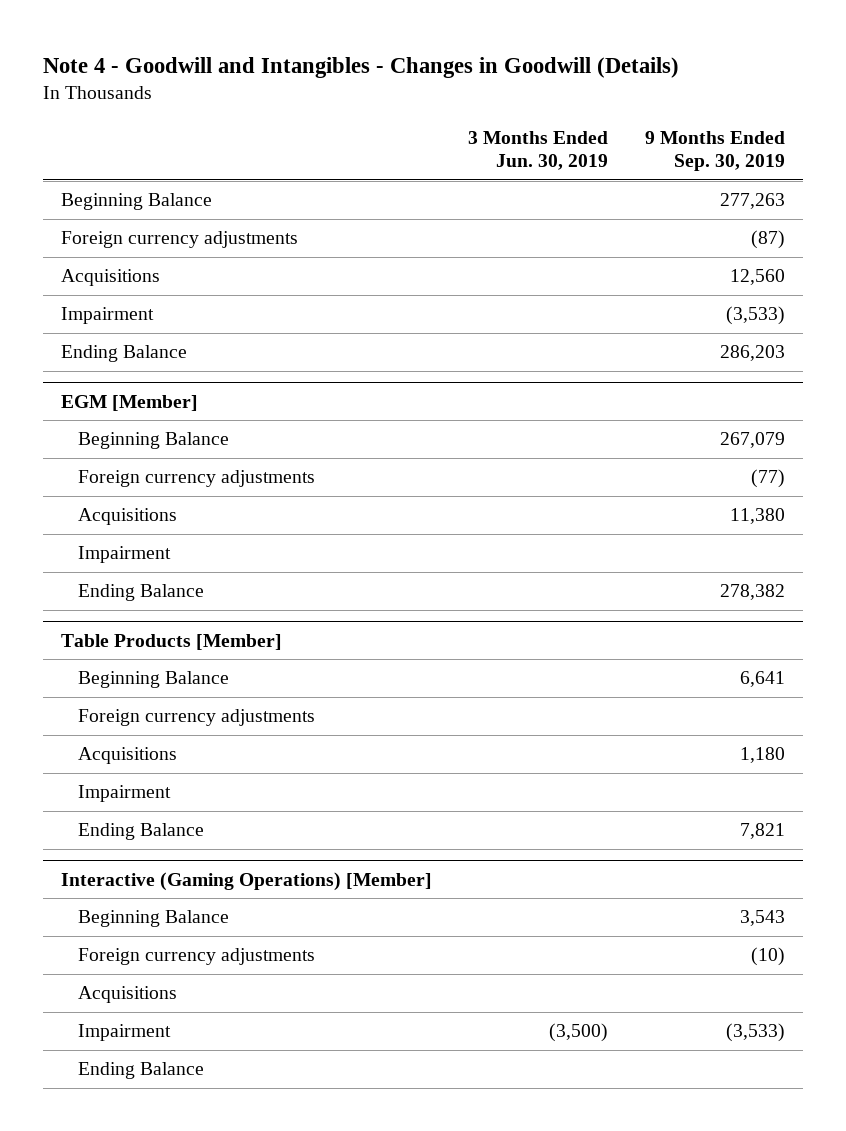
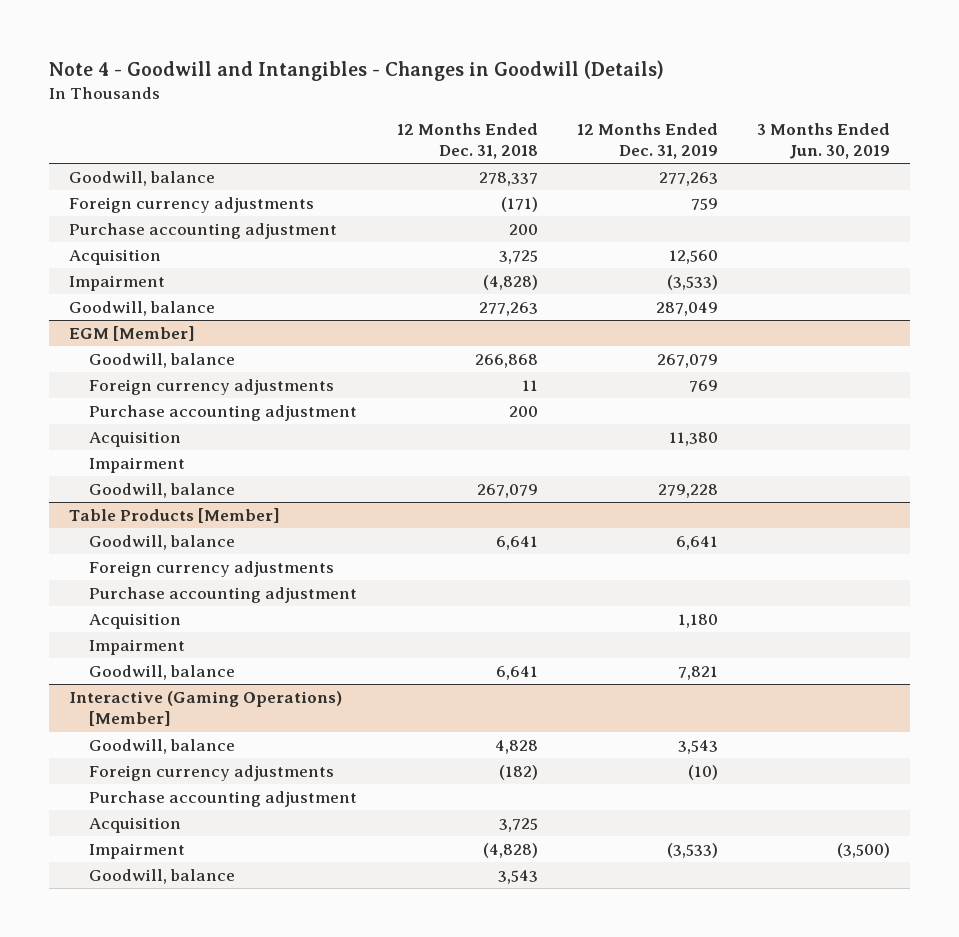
[644,131,785,172] 9 Months Ended Sep. 30, 2019 -> none
none -> [396,122,538,160] 12 Months Ended Dec. 31, 2018
none -> [576,122,718,160] 12 Months Ended Dec. 31, 2019
[60,193,212,211] Beginning Balance -> [68,170,215,186] Goodwill, balance
[60,269,160,287] Acquisitions -> [68,222,337,239] Purchase accounting adjustment
none -> [68,248,161,265] Acquisition
[60,345,187,363] Ending Balance -> [68,300,215,316] Goodwill, balance
[78,432,230,450] Beginning Balance -> [89,352,236,368] Goodwill, balance
[78,508,178,526] Acquisitions -> [89,404,358,421] Purchase accounting adjustment
none -> [89,430,182,447] Acquisition
[78,584,205,602] Ending Balance -> [89,482,236,498] Goodwill, balance
[78,671,230,689] Beginning Balance -> [89,534,236,550] Goodwill, balance
[78,747,178,765] Acquisitions -> [89,586,358,603] Purchase accounting adjustment
none -> [89,612,182,629] Acquisition
[78,823,205,841] Ending Balance -> [89,664,236,680] Goodwill, balance
[78,910,230,928] Beginning Balance -> [89,738,236,754] Goodwill, balance
[78,986,178,1004] Acquisitions -> [89,790,358,807] Purchase accounting adjustment
none -> [89,816,182,833] Acquisition
[78,1062,205,1080] Ending Balance -> [89,868,236,884] Goodwill, balance

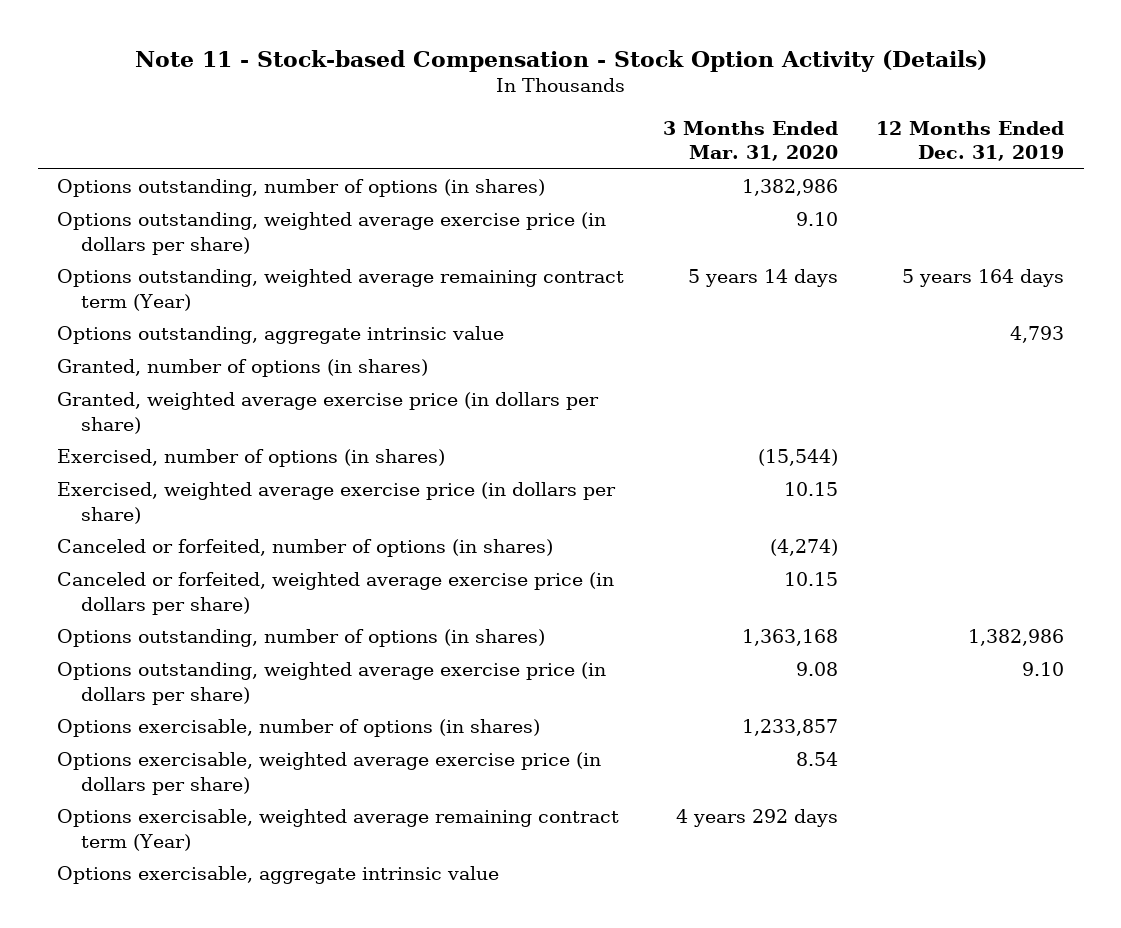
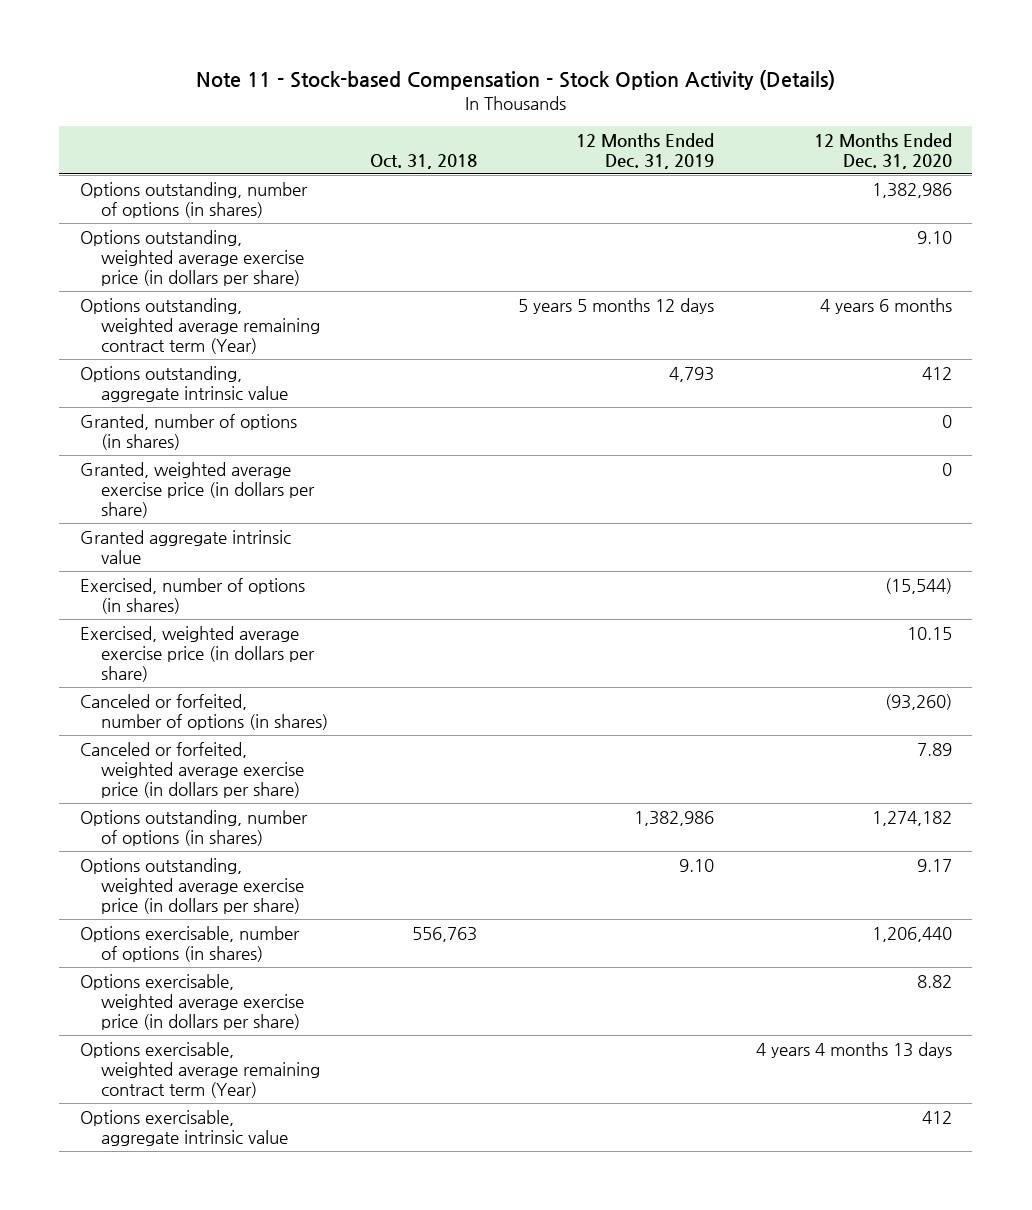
[662,120,838,161] 3 Months Ended Mar. 31, 2020 -> none
none -> [369,154,477,170] Oct. 31, 2018
none -> [813,132,952,170] 12 Months Ended Dec. 31, 2020
[902,269,1065,288] 5 years 164 days -> [518,297,715,314] 5 years 5 months 12 days
none -> [80,529,292,564] Granted aggregate intrinsic value

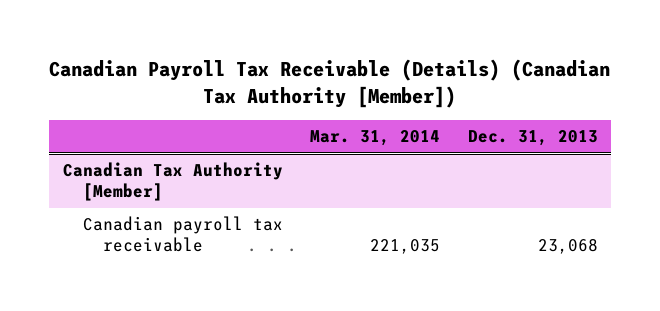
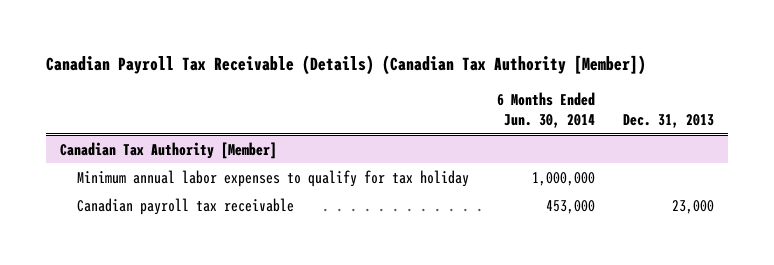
[310,130,441,147] Mar. 31, 2014 -> none
none -> [497,92,596,128] 6 Months Ended Jun. 30, 2014
none -> [77,169,470,187] Minimum annual labor expenses to qualify for tax holiday
[537,238,598,255] 23,068 -> [672,199,715,214] 23,000

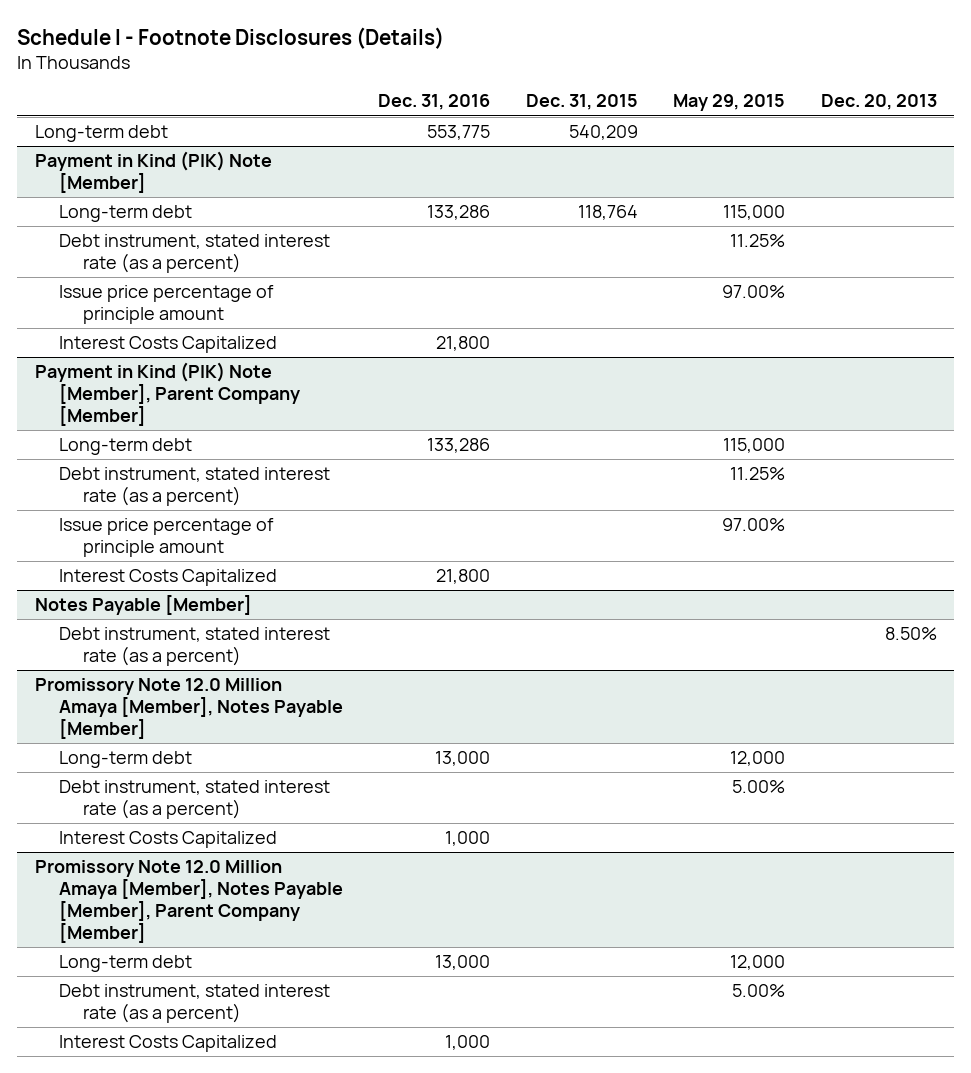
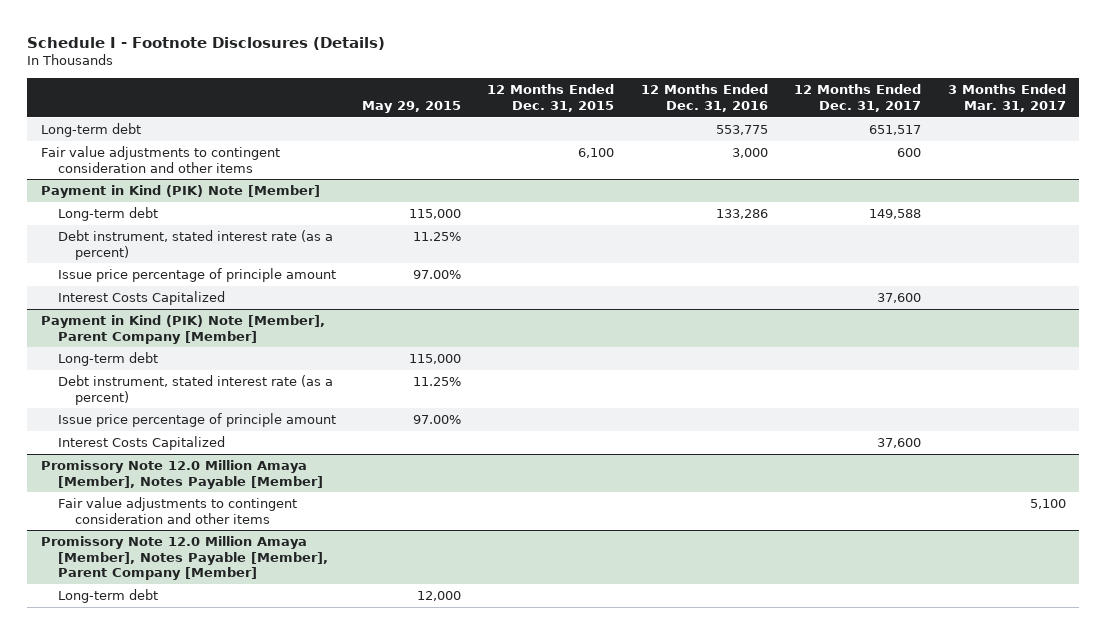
[378,94,491,111] Dec. 31, 2016 -> none
[525,94,638,111] Dec. 31, 2015 -> none
[820,94,937,111] Dec. 20, 2013 -> none
none -> [487,84,615,113] 12 Months Ended Dec. 31, 2015
none -> [640,84,768,113] 12 Months Ended Dec. 31, 2016
none -> [794,84,922,113] 12 Months Ended Dec. 31, 2017
none -> [947,84,1066,113] 3 Months Ended Mar. 31, 2017
none -> [40,146,280,173] Fair value adjustments to contingent consideration and other items
[34,595,252,616] Notes Payable [Member] -> none
[58,627,330,667] Debt instrument, stated interest rate (as a percent) -> none
[58,751,192,769] Long-term debt -> none
[58,780,330,820] Debt instrument, stated interest rate (as a percent) -> none
[58,831,277,849] Interest Costs Capitalized -> none
none -> [57,497,297,524] Fair value adjustments to contingent consideration and other items
[58,984,330,1024] Debt instrument, stated interest rate (as a percent) -> none
[58,1035,277,1053] Interest Costs Capitalized -> none

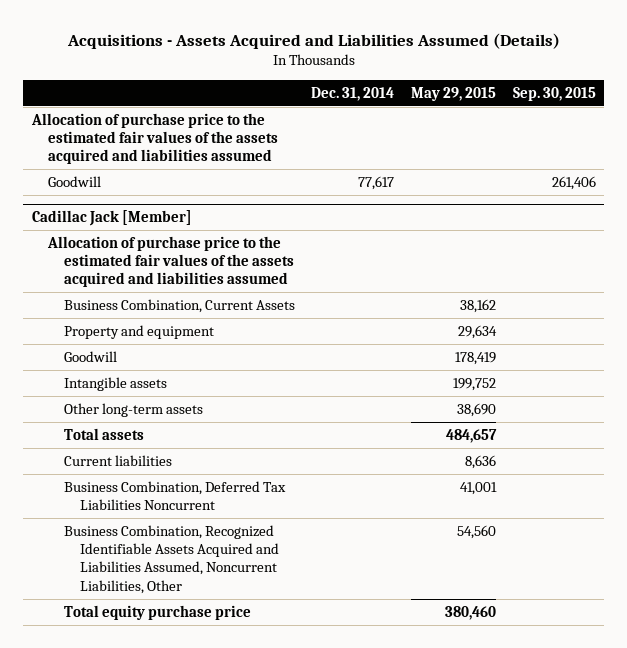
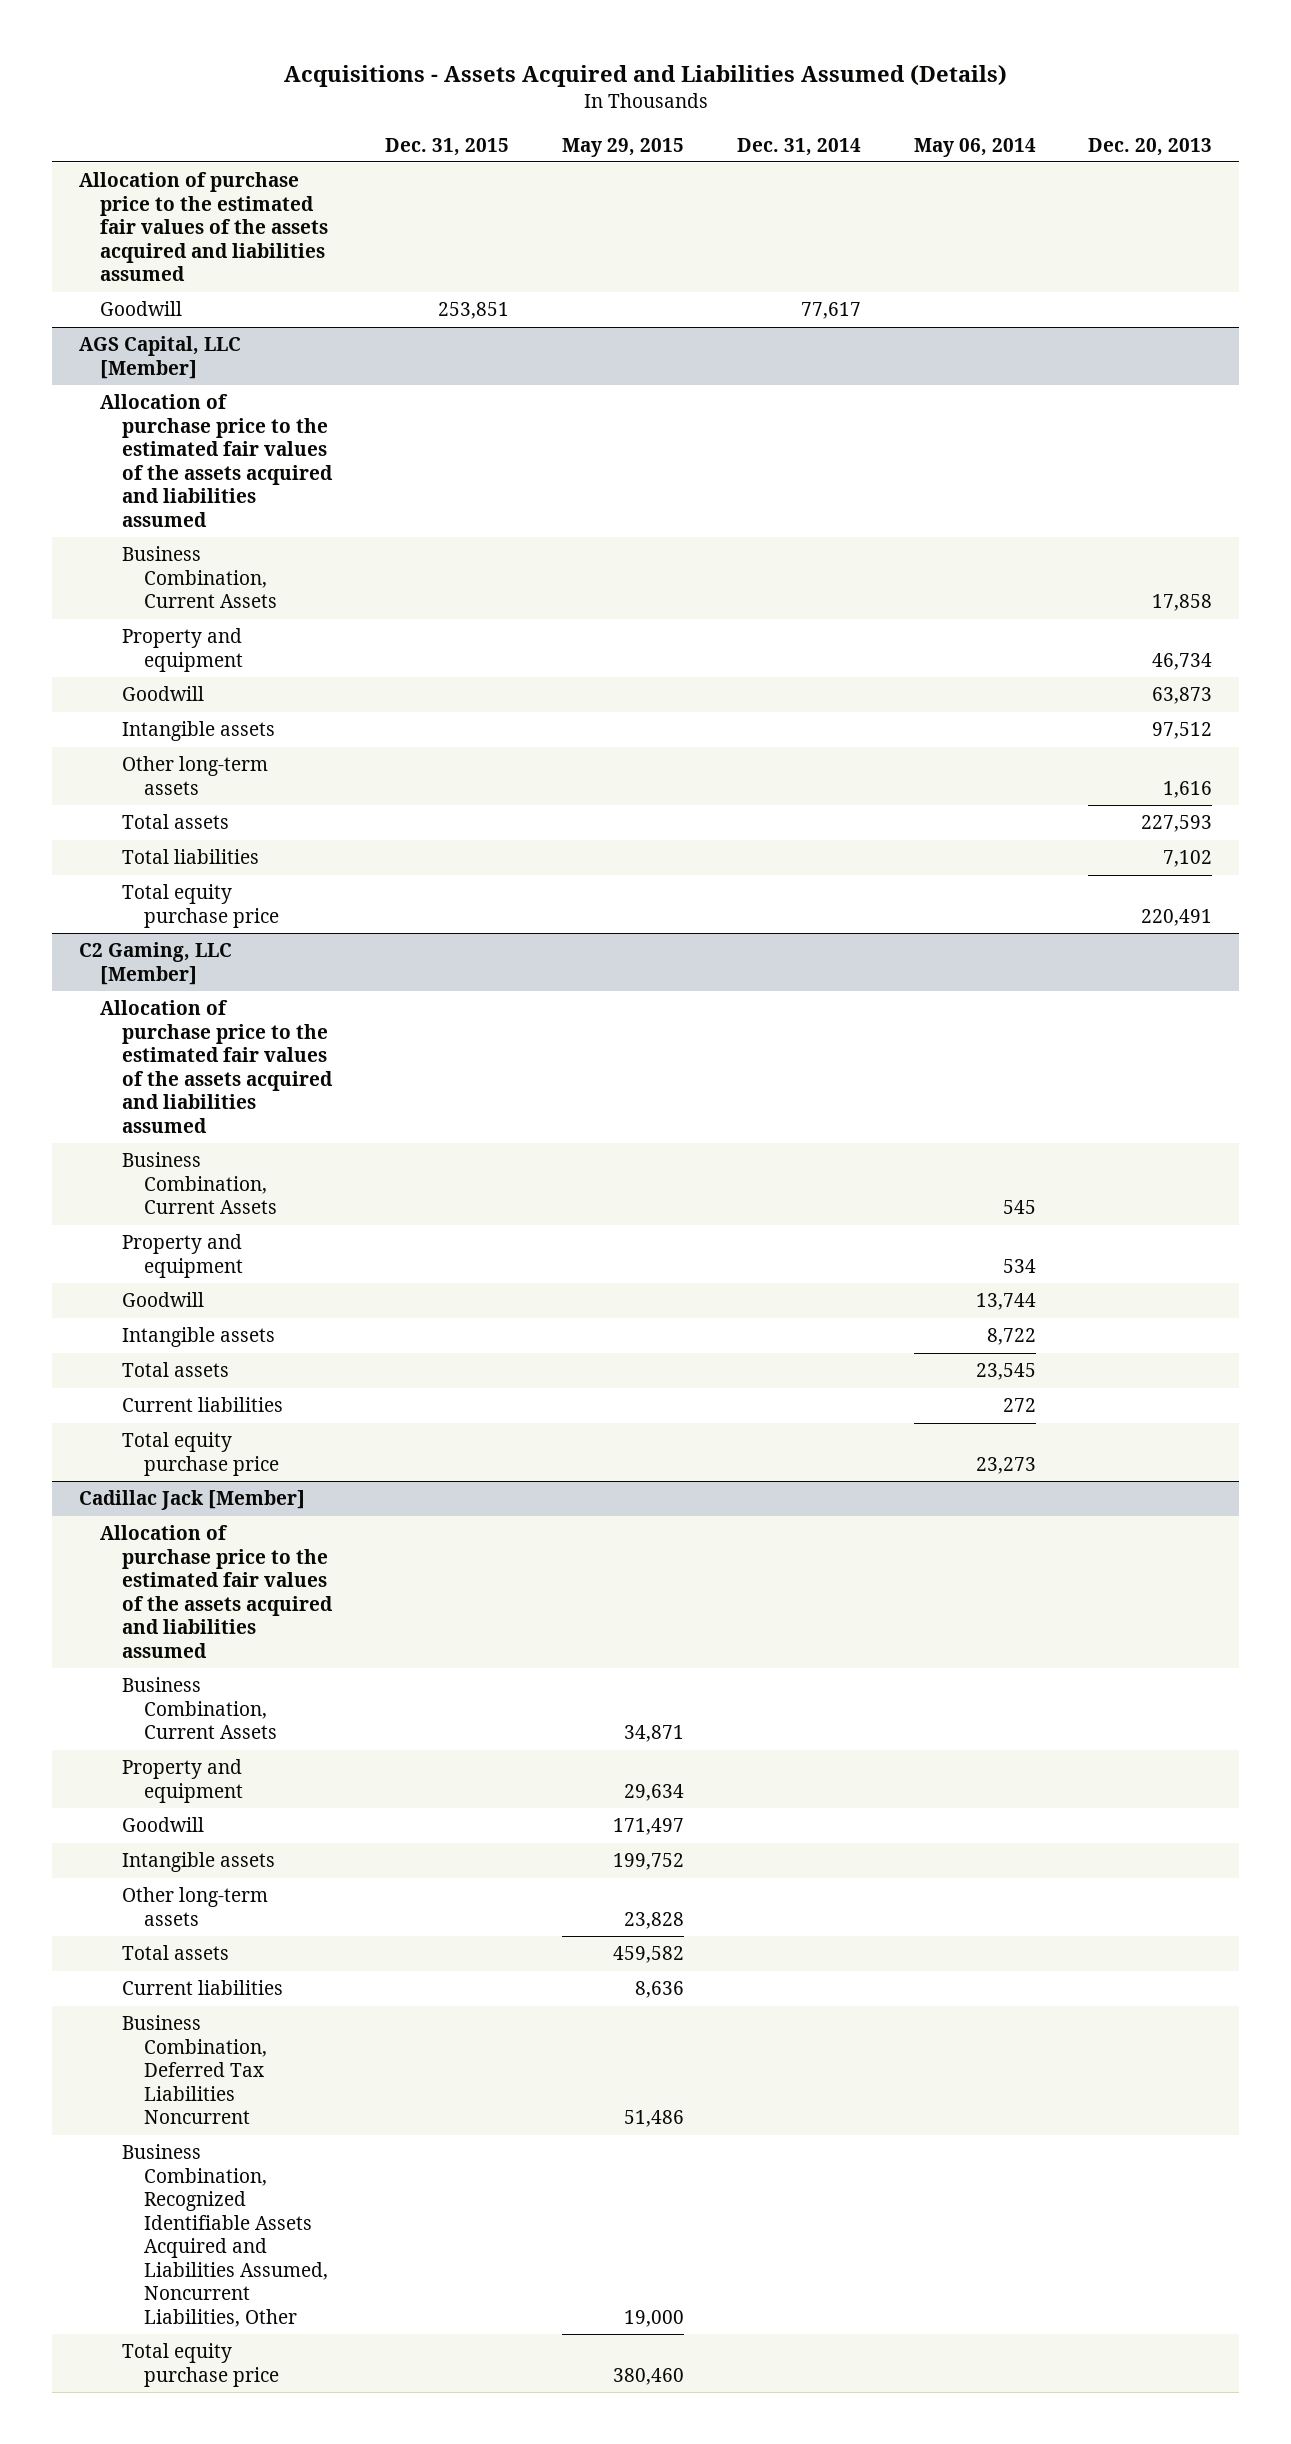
[512,86,596,101] Sep. 30, 2015 -> none
none -> [384,137,509,156] Dec. 31, 2015
none -> [913,137,1036,157] May 06, 2014
none -> [1088,137,1213,156] Dec. 20, 2013
none -> [78,336,241,379] AGS Capital, LLC [Member]
none -> [100,394,334,527] Allocation of purchase price to the estimated fair values of the assets acquired and liabilities assumed
none -> [122,546,277,609] Business Combination, Current Assets
none -> [122,628,243,672] Property and equipment
none -> [122,686,205,702] Goodwill
none -> [122,721,276,742] Intangible assets
none -> [122,756,269,795] Other long-term assets
none -> [122,814,230,830] Total assets
none -> [122,849,260,865] Total liabilities
none -> [122,884,279,928] Total equity purchase price
none -> [78,942,232,985] C2 Gaming, LLC [Member]
none -> [100,1000,334,1133] Allocation of purchase price to the estimated fair values of the assets acquired and liabilities assumed
none -> [122,1152,277,1215] Business Combination, Current Assets
none -> [122,1234,243,1278] Property and equipment
none -> [122,1292,205,1308] Goodwill
none -> [122,1327,276,1348] Intangible assets
none -> [122,1362,230,1378] Total assets
none -> [122,1397,284,1413] Current liabilities
none -> [122,1432,279,1476] Total equity purchase price
[460,298,497,313] 38,162 -> [623,1725,684,1743] 34,871
[455,351,497,365] 178,419 -> [612,1818,684,1836] 171,497
[457,402,497,417] 38,690 -> [623,1911,684,1929] 23,828
[446,428,498,443] 484,657 -> [612,1946,684,1964] 459,582
[460,481,498,495] 41,001 -> [623,2110,684,2128] 51,486
[457,524,497,539] 54,560 -> [623,2309,684,2327] 19,000

